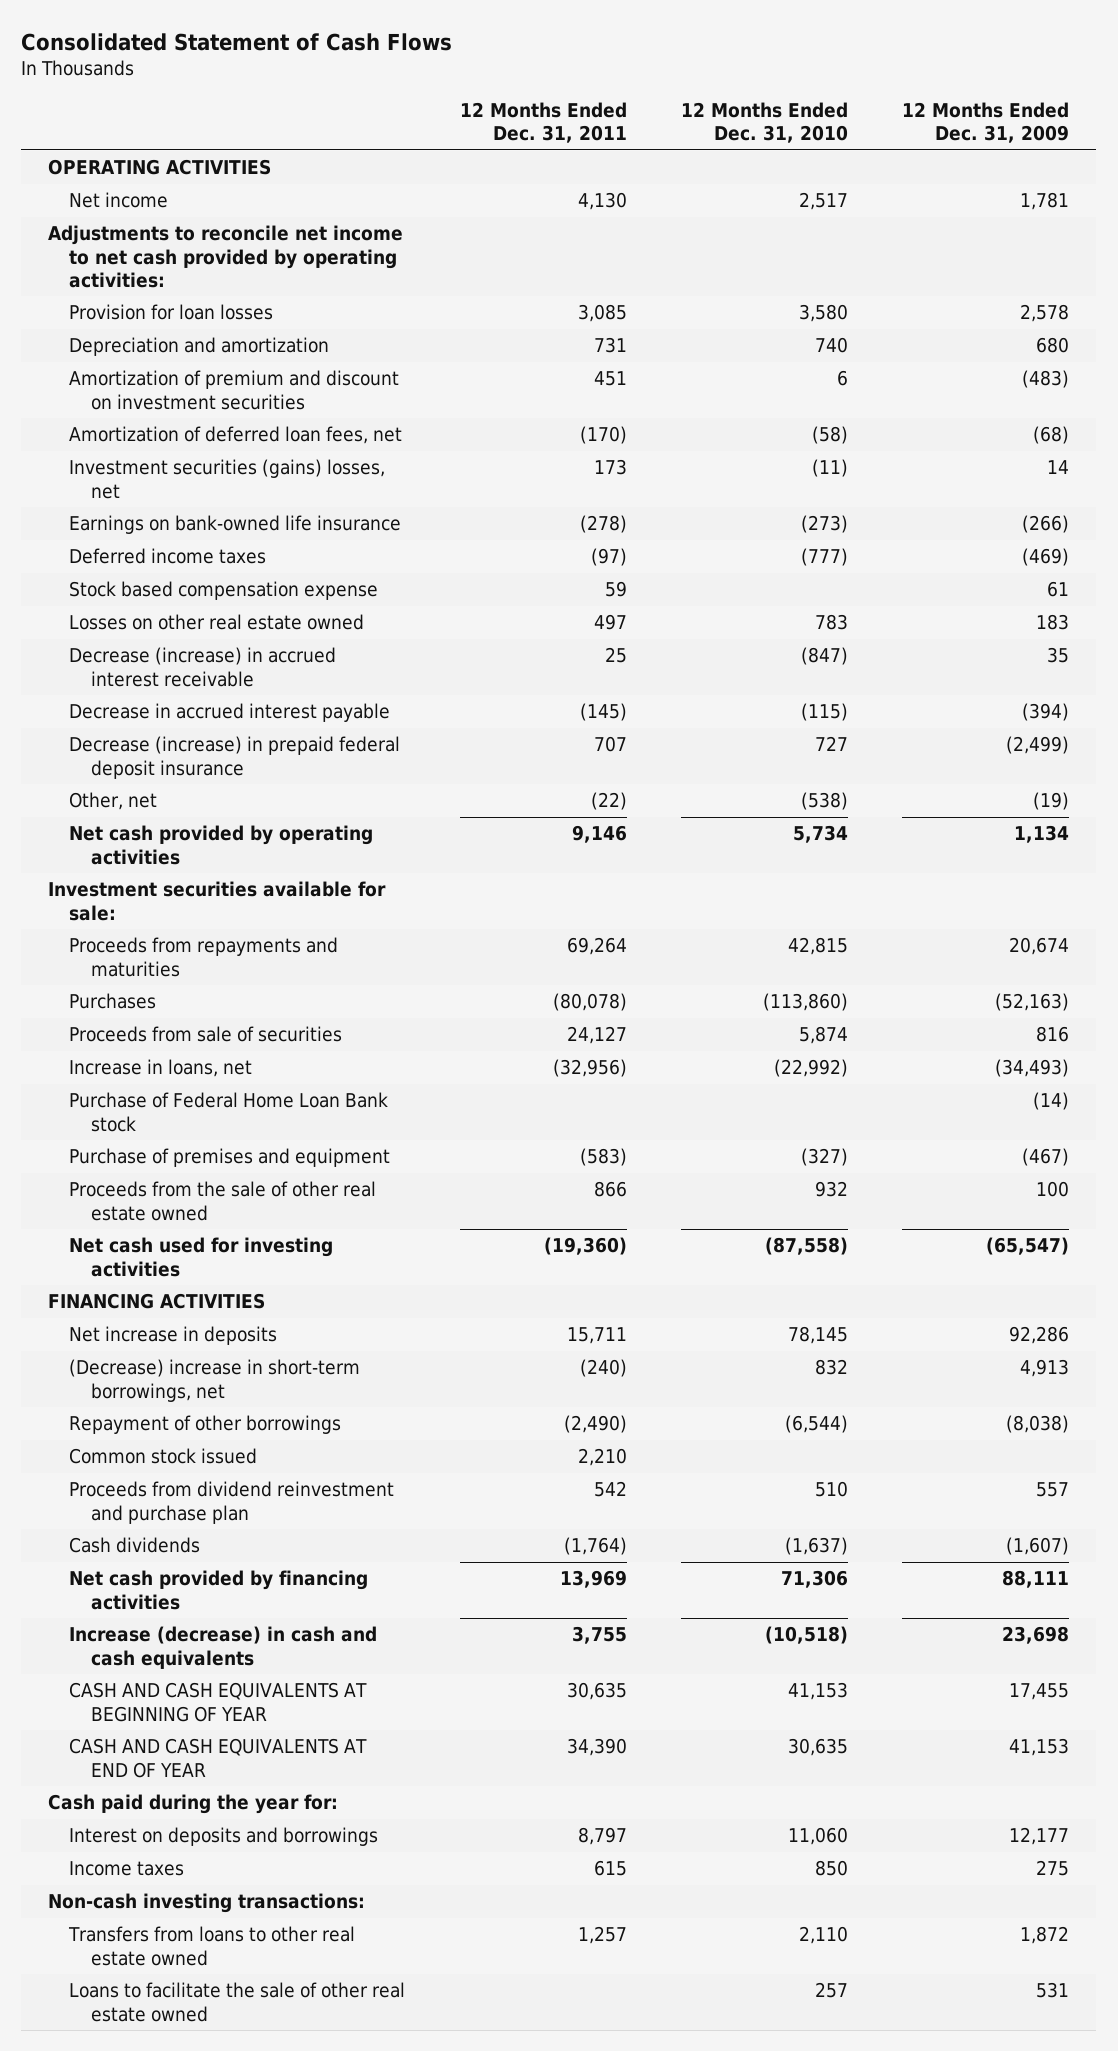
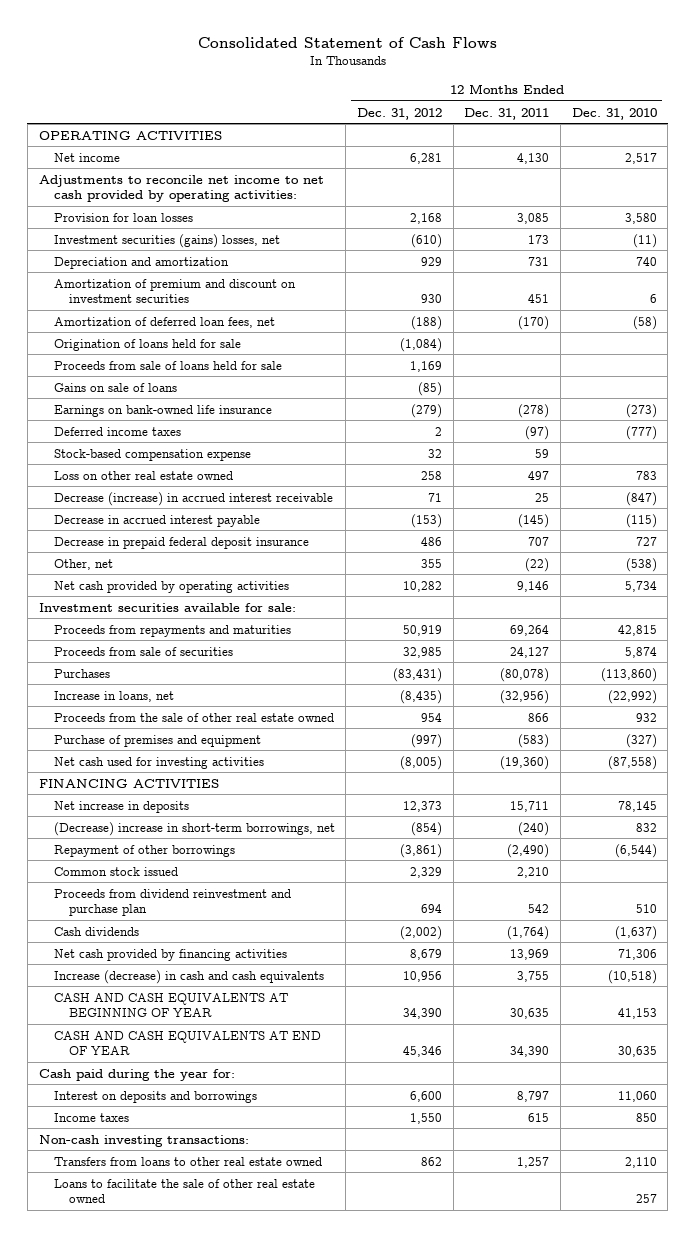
[902,101,1070,144] 12 Months Ended Dec. 31, 2009 -> none
none -> [356,107,442,120] Dec. 31, 2012
[69,459,386,499] Investment securities (gains) losses, net -> [53,233,280,248] Investment securities (gains) losses, net
none -> [53,338,241,351] Origination of loans held for sale
none -> [53,360,282,370] Proceeds from sale of loans held for sale
none -> [53,382,177,392] Gains on sale of loans
[69,581,379,601] Stock based compensation expense -> [53,448,251,461] Stock-based compensation expense
[69,614,365,631] Losses on other real estate owned -> [53,470,233,480] Loss on other real estate owned
[69,736,401,779] Decrease (increase) in prepaid federal deposit insurance -> [53,536,309,549] Decrease in prepaid federal deposit insurance
[69,993,157,1010] Purchases -> [53,668,110,678] Purchases
[69,1092,389,1132] Purchase of Federal Home Loan Bank stock -> none
[69,1148,391,1168] Purchase of premises and equipment -> [53,734,261,747] Purchase of premises and equipment

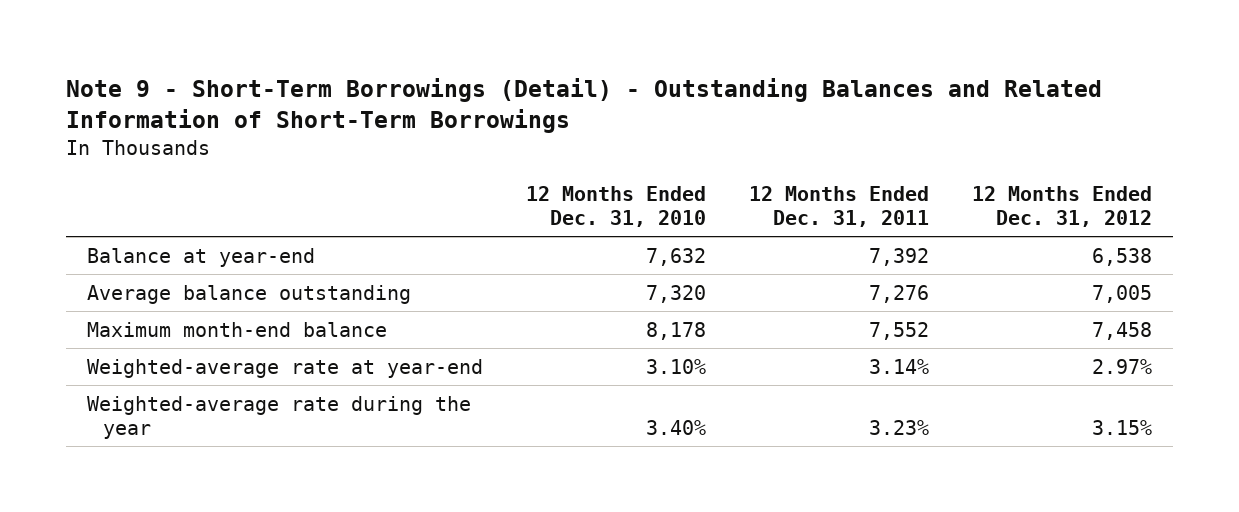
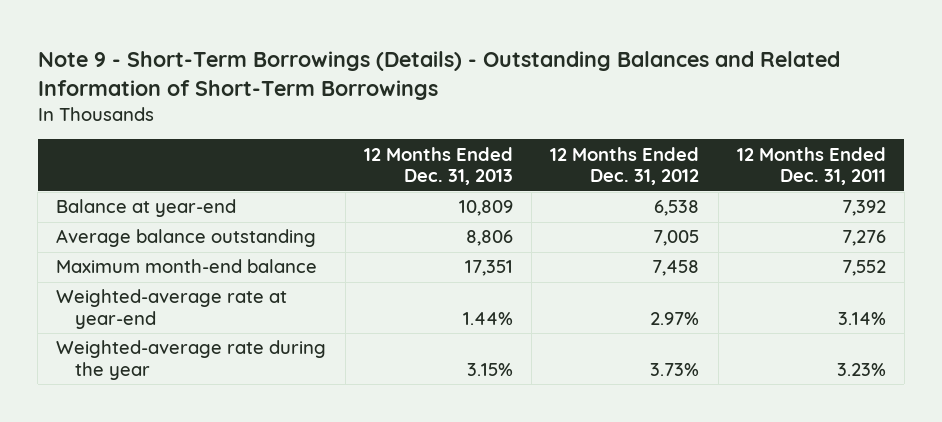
[65,77,1102,134] Note 9 - Short-Term Borrowings (Detail) - Outstanding Balances and Related Information of Short-Term Borrowings -> [37,50,840,100] Note 9 - Short-Term Borrowings (Details) - Outstanding Balances and Related Information of Short-Term Borrowings
[526,186,707,228] 12 Months Ended Dec. 31, 2010 -> none
none -> [363,146,513,186] 12 Months Ended Dec. 31, 2013
[1091,419,1152,435] 3.15% -> [650,363,700,377] 3.73%

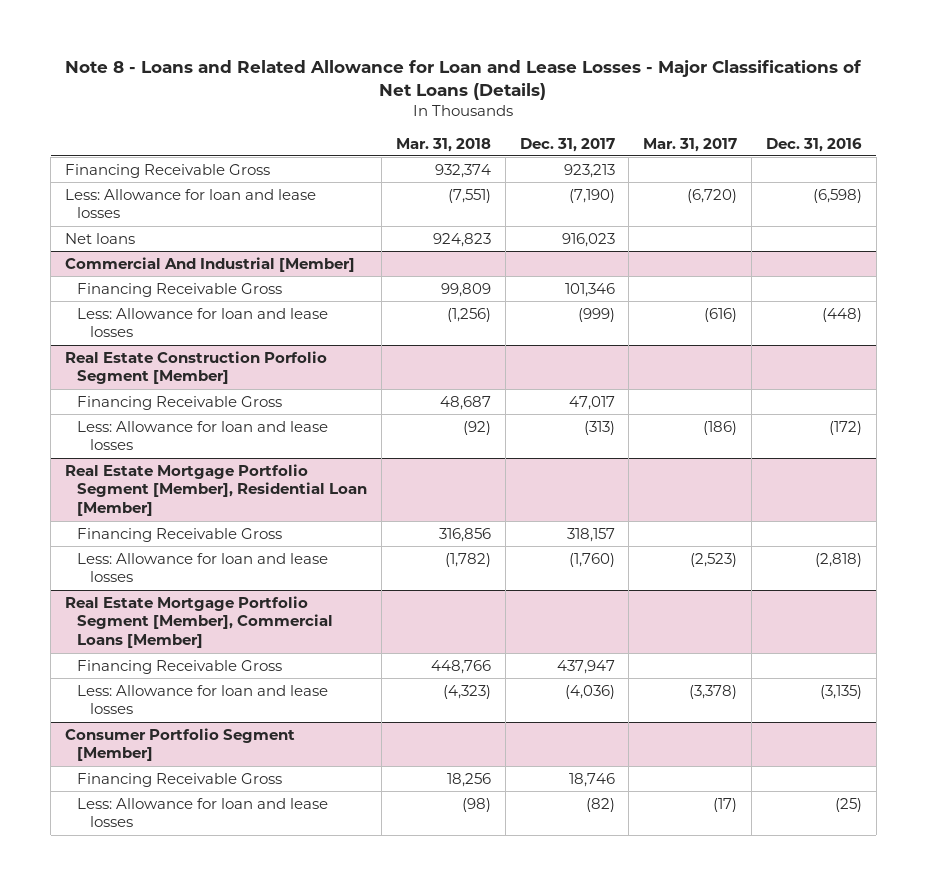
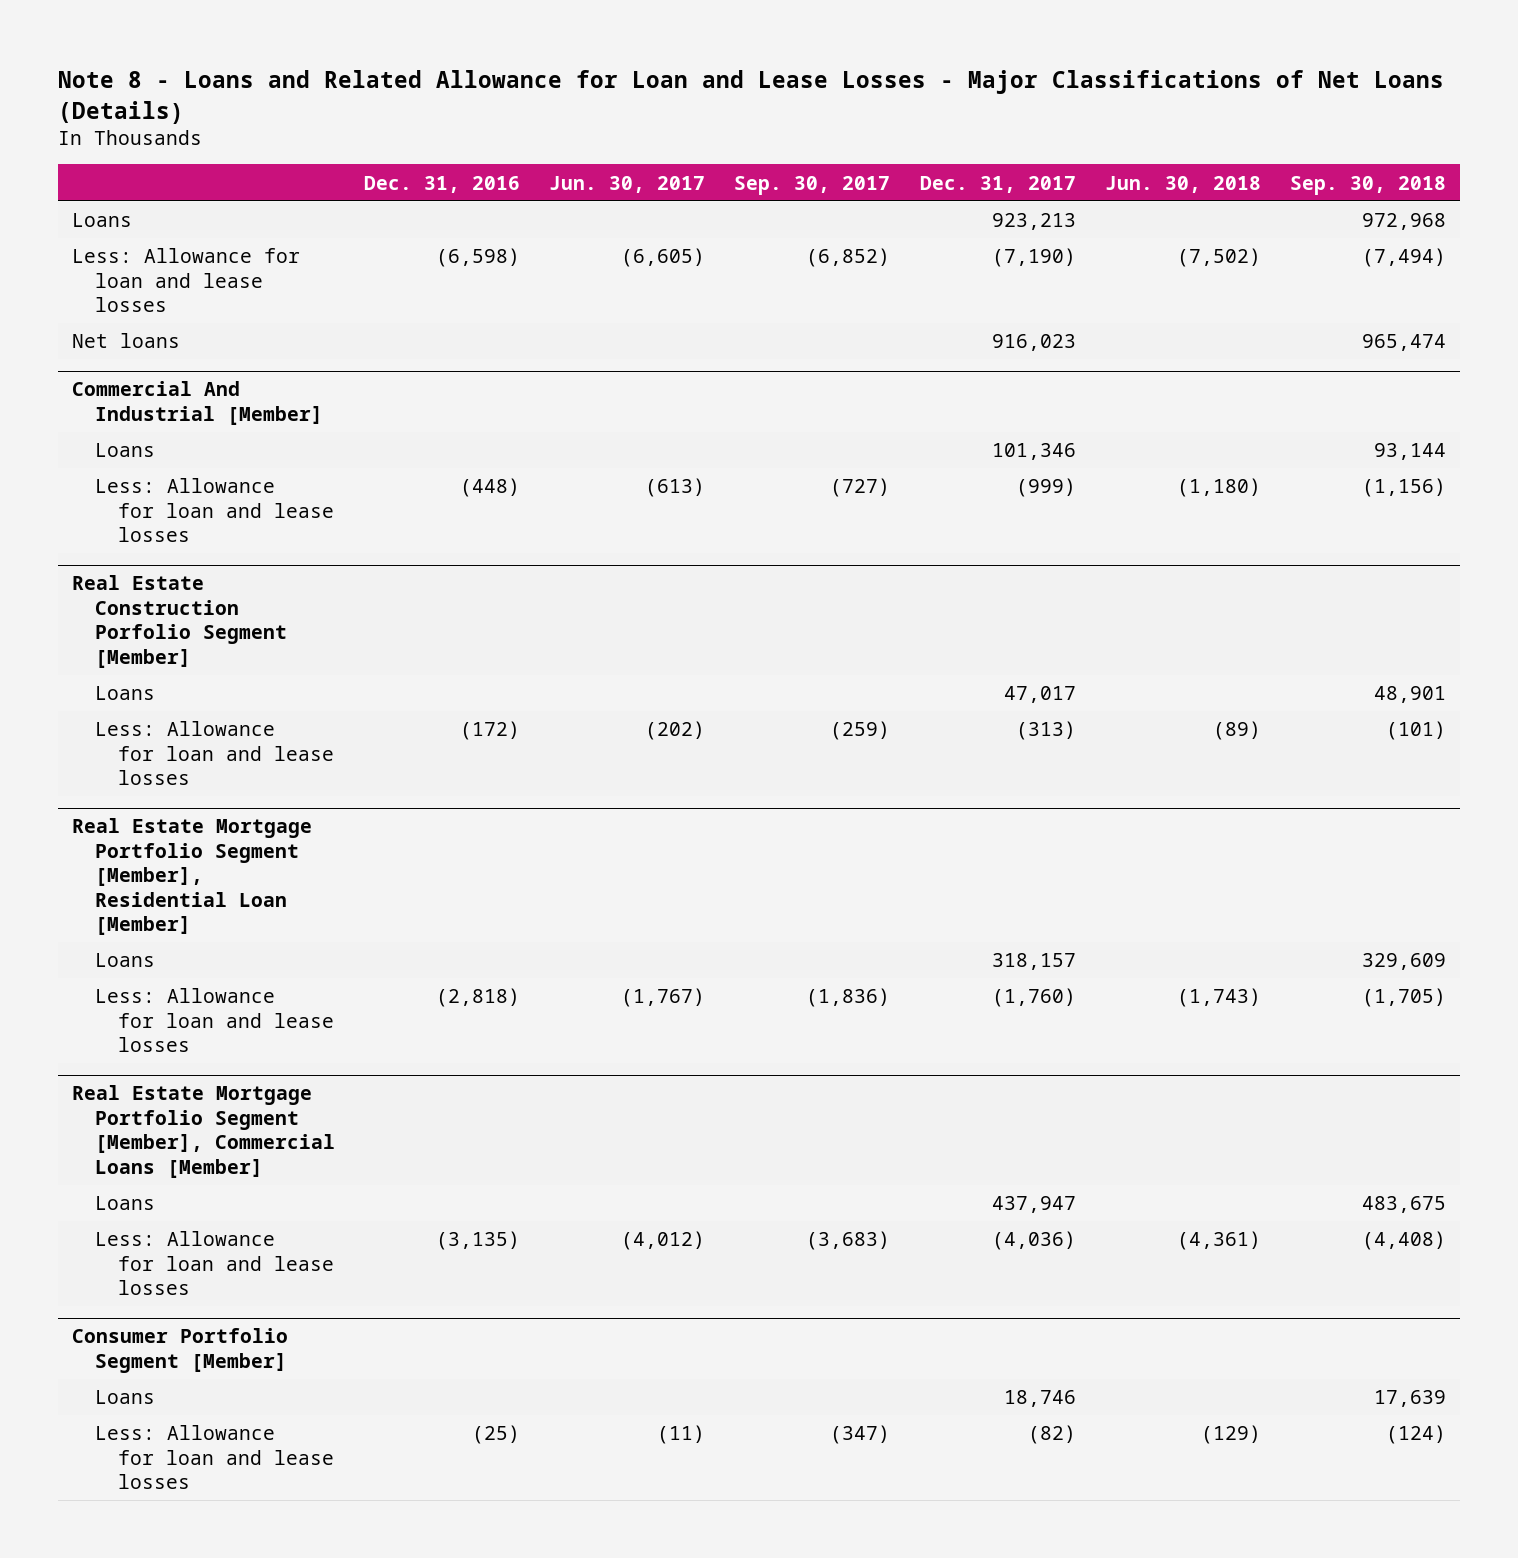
[395,137,491,152] Mar. 31, 2018 -> none
[643,137,738,152] Mar. 31, 2017 -> none
none -> [549,175,706,193] Jun. 30, 2017
none -> [734,175,891,195] Sep. 30, 2017
none -> [1104,175,1261,193] Jun. 30, 2018
none -> [1289,175,1446,195] Sep. 30, 2018
[64,163,270,178] Financing Receivable Gross -> [72,213,133,228] Loans
[77,282,283,297] Financing Receivable Gross -> [95,443,156,458] Loans
[77,395,283,410] Financing Receivable Gross -> [95,686,156,701] Loans
[77,527,283,542] Financing Receivable Gross -> [95,953,156,968] Loans
[77,659,283,674] Financing Receivable Gross -> [95,1196,156,1211] Loans
[77,772,283,787] Financing Receivable Gross -> [95,1390,156,1405] Loans

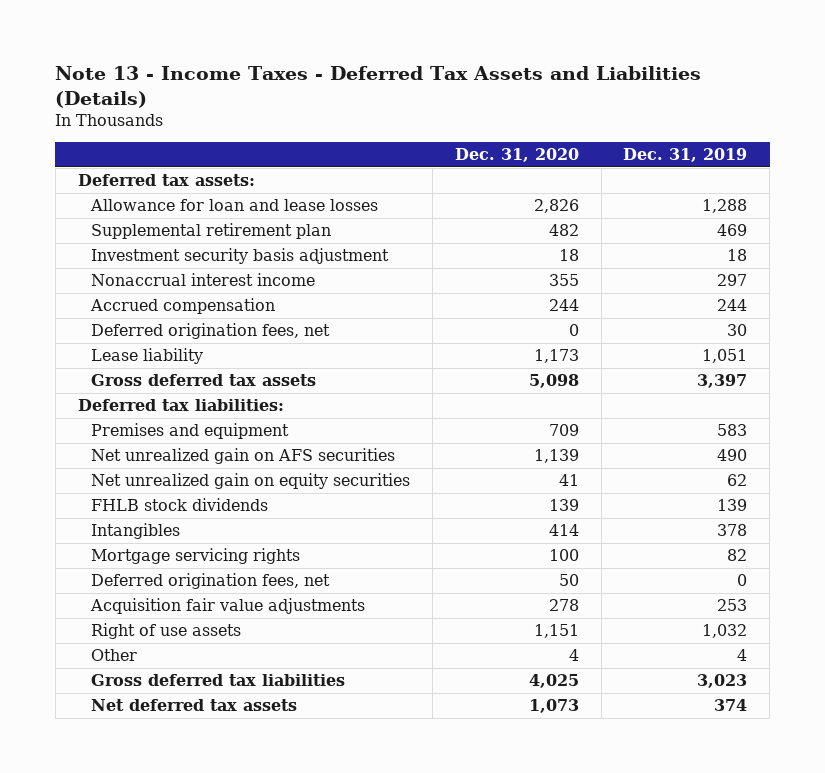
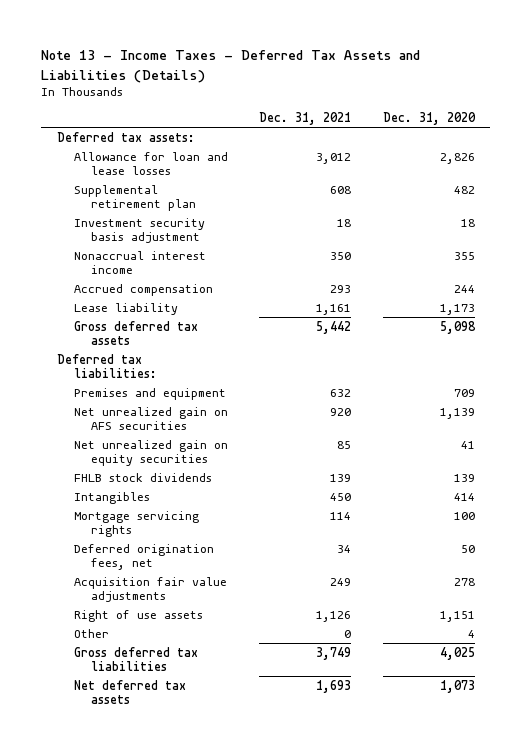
[623,148,748,163] Dec. 31, 2019 -> none
none -> [259,112,352,126] Dec. 31, 2021
[91,323,331,340] Deferred origination fees, net -> none

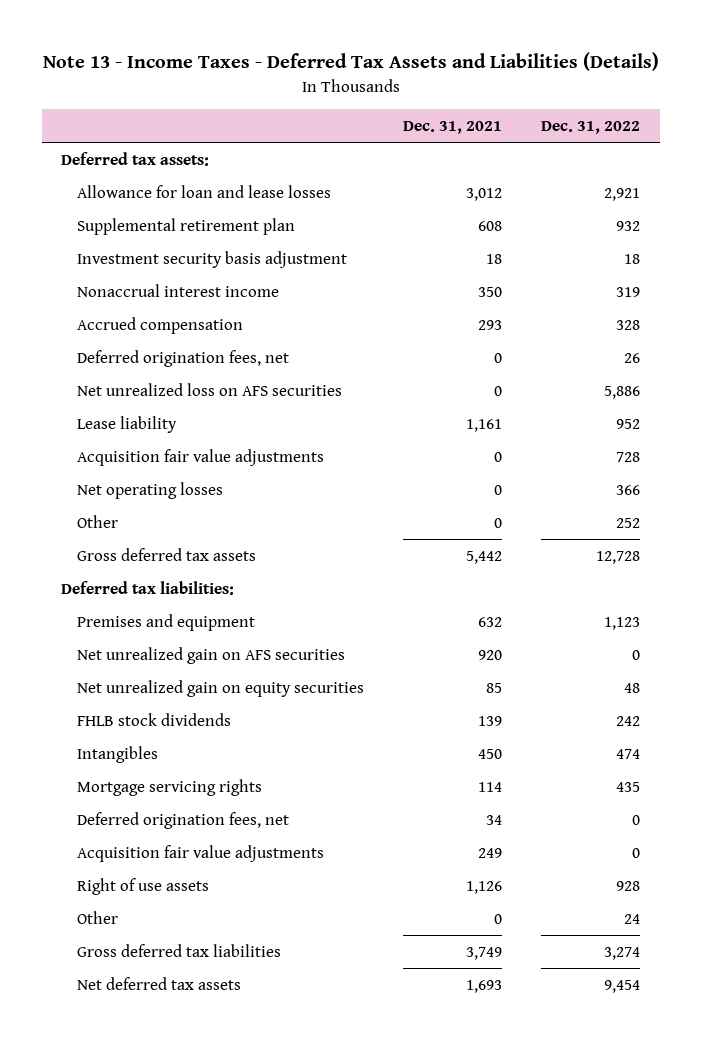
[382,112,476,126] Dec. 31, 2020 -> none
none -> [541,120,641,134] Dec. 31, 2022
none -> [76,350,289,368] Deferred origination fees, net
none -> [76,383,342,397] Net unrealized loss on AFS securities
none -> [76,449,324,467] Acquisition fair value adjustments
none -> [76,482,223,500] Net operating losses
none -> [76,515,118,529] Other

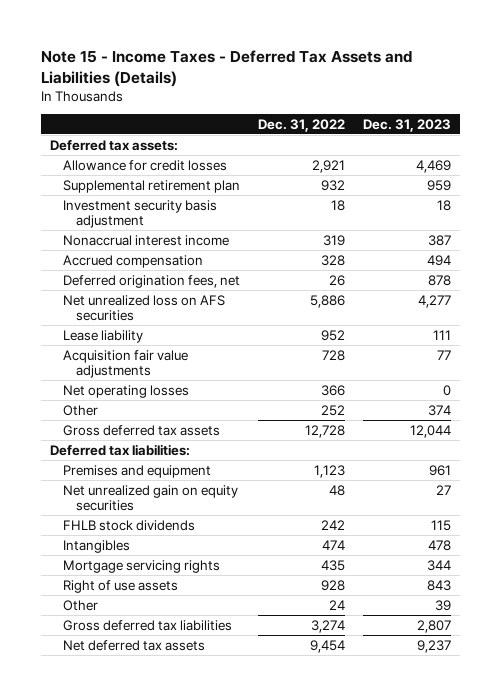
[42,52,659,72] Note 13 - Income Taxes - Deferred Tax Assets and Liabilities (Details) -> [40,49,412,87] Note 15 - Income Taxes - Deferred Tax Assets and Liabilities (Details)
[403,120,503,134] Dec. 31, 2021 -> none
none -> [362,118,451,132] Dec. 31, 2023
[76,185,331,199] Allowance for loan and lease losses -> [62,159,227,171] Allowance for credit losses
[76,647,345,665] Net unrealized gain on AFS securities -> none
[76,812,289,830] Deferred origination fees, net -> none
[76,845,324,863] Acquisition fair value adjustments -> none

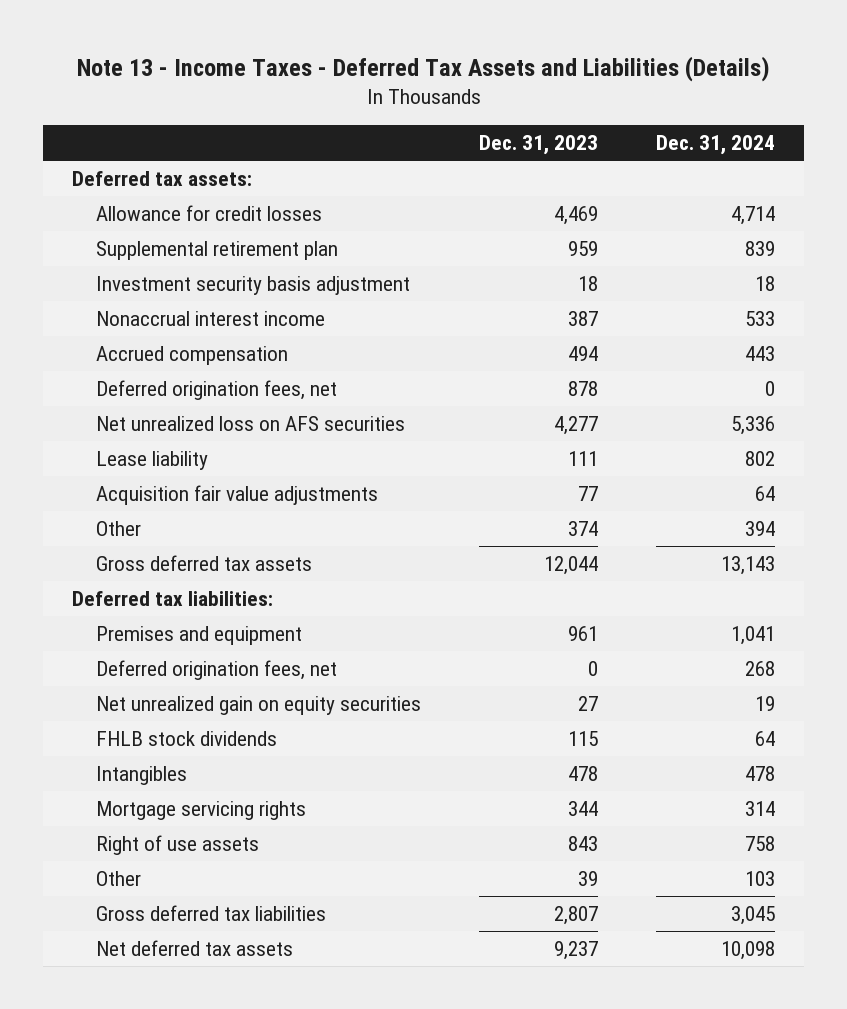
[40,49,412,87] Note 15 - Income Taxes - Deferred Tax Assets and Liabilities (Details) -> [76,55,770,82] Note 13 - Income Taxes - Deferred Tax Assets and Liabilities (Details)
[257,118,345,132] Dec. 31, 2022 -> none
none -> [655,135,775,156] Dec. 31, 2024
[62,384,189,398] Net operating losses -> none
none -> [95,659,337,680] Deferred origination fees, net

